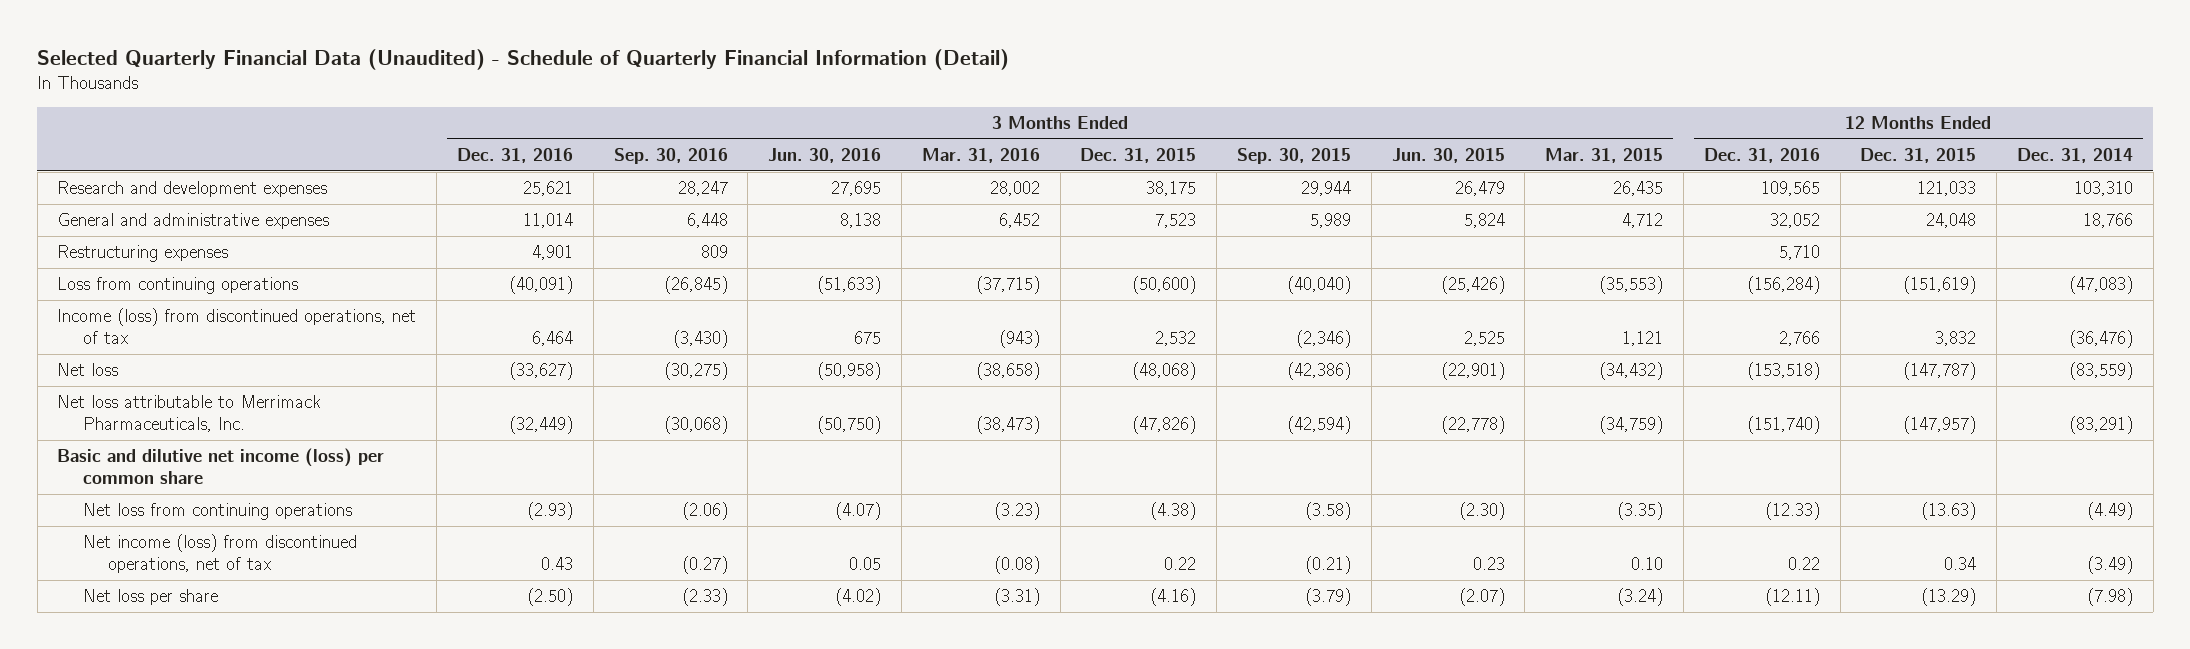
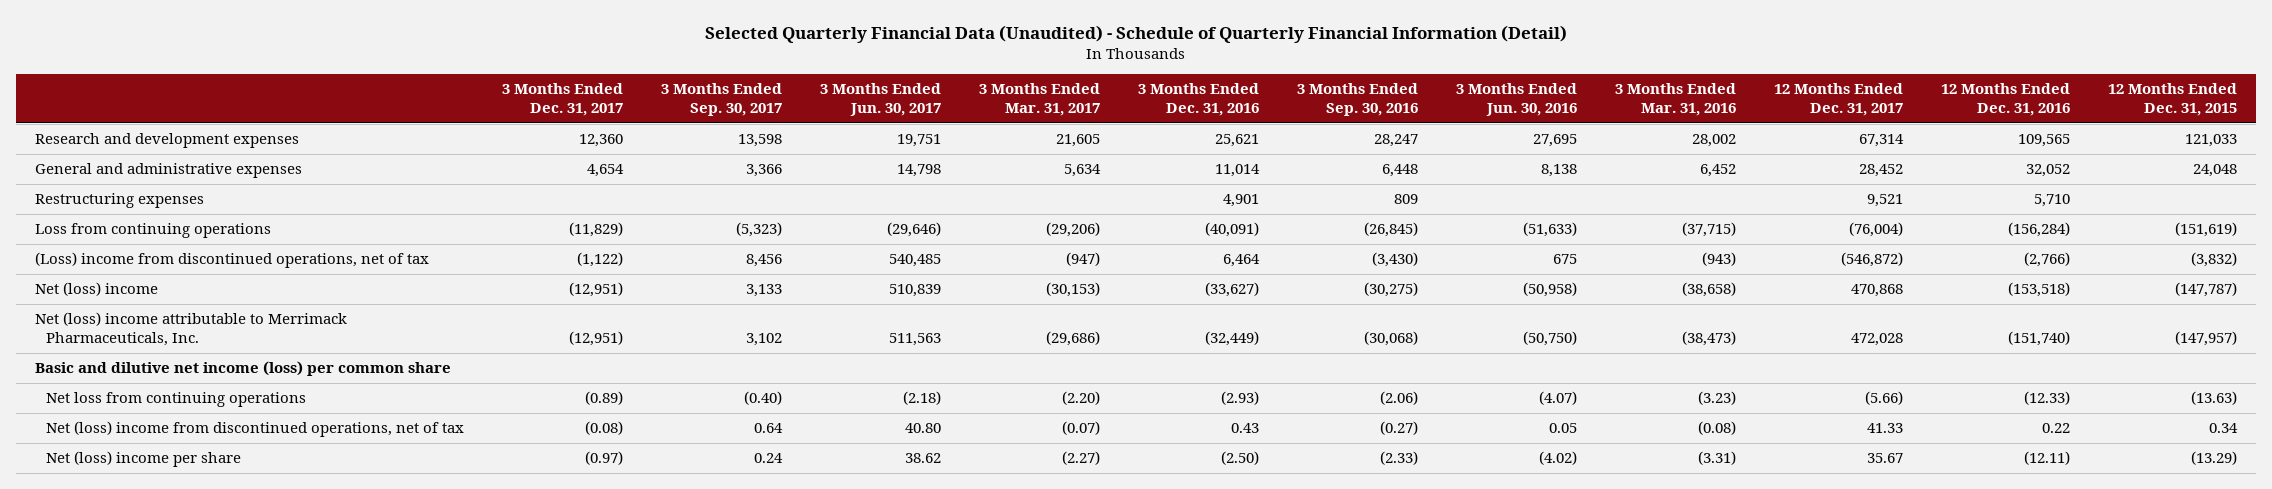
[1080,147,1197,163] Dec. 31, 2015 -> none
[1237,147,1352,164] Sep. 30, 2015 -> none
[1391,147,1505,163] Jun. 30, 2015 -> none
[1545,147,1664,163] Mar. 31, 2015 -> none
[2016,147,2133,163] Dec. 31, 2014 -> none
none -> [502,83,624,116] 3 Months Ended Dec. 31, 2017
none -> [661,83,783,116] 3 Months Ended Sep. 30, 2017
none -> [820,83,942,116] 3 Months Ended Jun. 30, 2017
none -> [979,83,1101,116] 3 Months Ended Mar. 31, 2017
none -> [1773,83,1903,116] 12 Months Ended Dec. 31, 2017
[57,308,417,344] Income (loss) from discontinued operations, net of tax -> [34,252,429,269] (Loss) income from discontinued operations, net of tax
[1778,330,1820,346] 2,766 -> [2023,252,2070,268] (2,766)
[1935,330,1977,346] 3,832 -> [2190,252,2237,268] (3,832)
[57,363,119,377] Net loss -> [34,282,158,297] Net (loss) income
[57,395,322,432] Net loss attributable to Merrimack Pharmaceuticals, Inc. -> [34,312,347,347] Net (loss) income attributable to Merrimack Pharmaceuticals, Inc.
[82,534,357,573] Net income (loss) from discontinued operations, net of tax -> [46,421,465,438] Net (loss) income from discontinued operations, net of tax
[82,589,218,606] Net loss per share -> [46,451,242,468] Net (loss) income per share

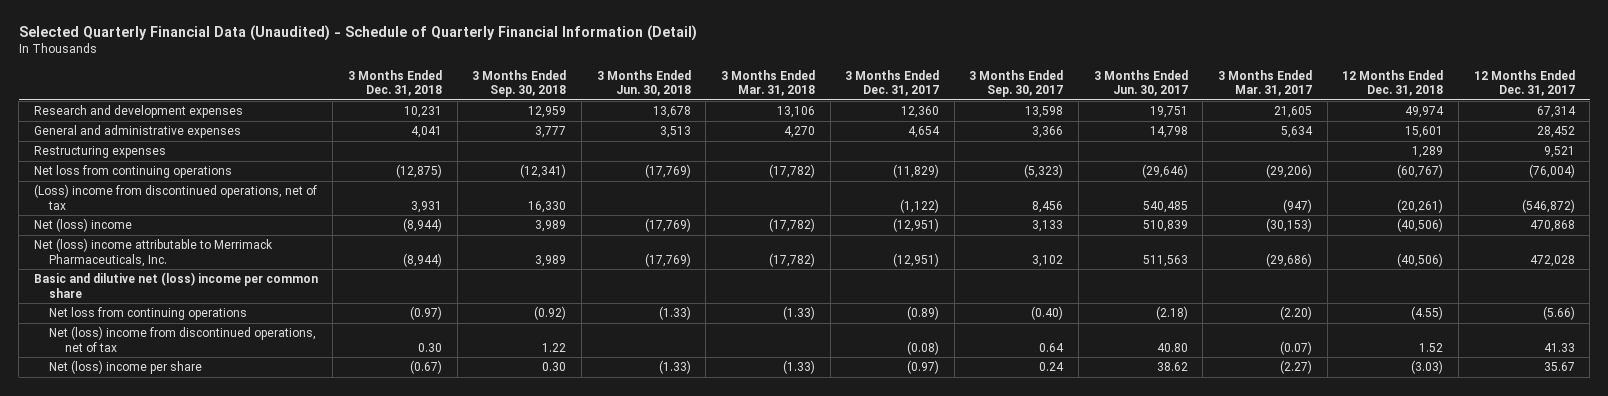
[1138,83,1260,116] 3 Months Ended Dec. 31, 2016 -> none
[1297,83,1419,116] 3 Months Ended Sep. 30, 2016 -> none
[1456,83,1578,116] 3 Months Ended Jun. 30, 2016 -> none
[1614,83,1736,116] 3 Months Ended Mar. 31, 2016 -> none
[1940,83,2070,116] 12 Months Ended Dec. 31, 2016 -> none
[2107,83,2237,116] 12 Months Ended Dec. 31, 2015 -> none
none -> [347,69,442,97] 3 Months Ended Dec. 31, 2018
none -> [472,69,567,98] 3 Months Ended Sep. 30, 2018
none -> [596,69,691,97] 3 Months Ended Jun. 30, 2018
none -> [720,69,815,97] 3 Months Ended Mar. 31, 2018
none -> [1342,69,1444,97] 12 Months Ended Dec. 31, 2018
[34,223,271,239] Loss from continuing operations -> [33,165,232,179] Net loss from continuing operations
[34,361,451,377] Basic and dilutive net income (loss) per common share -> [33,272,318,298] Basic and dilutive net (loss) income per common share

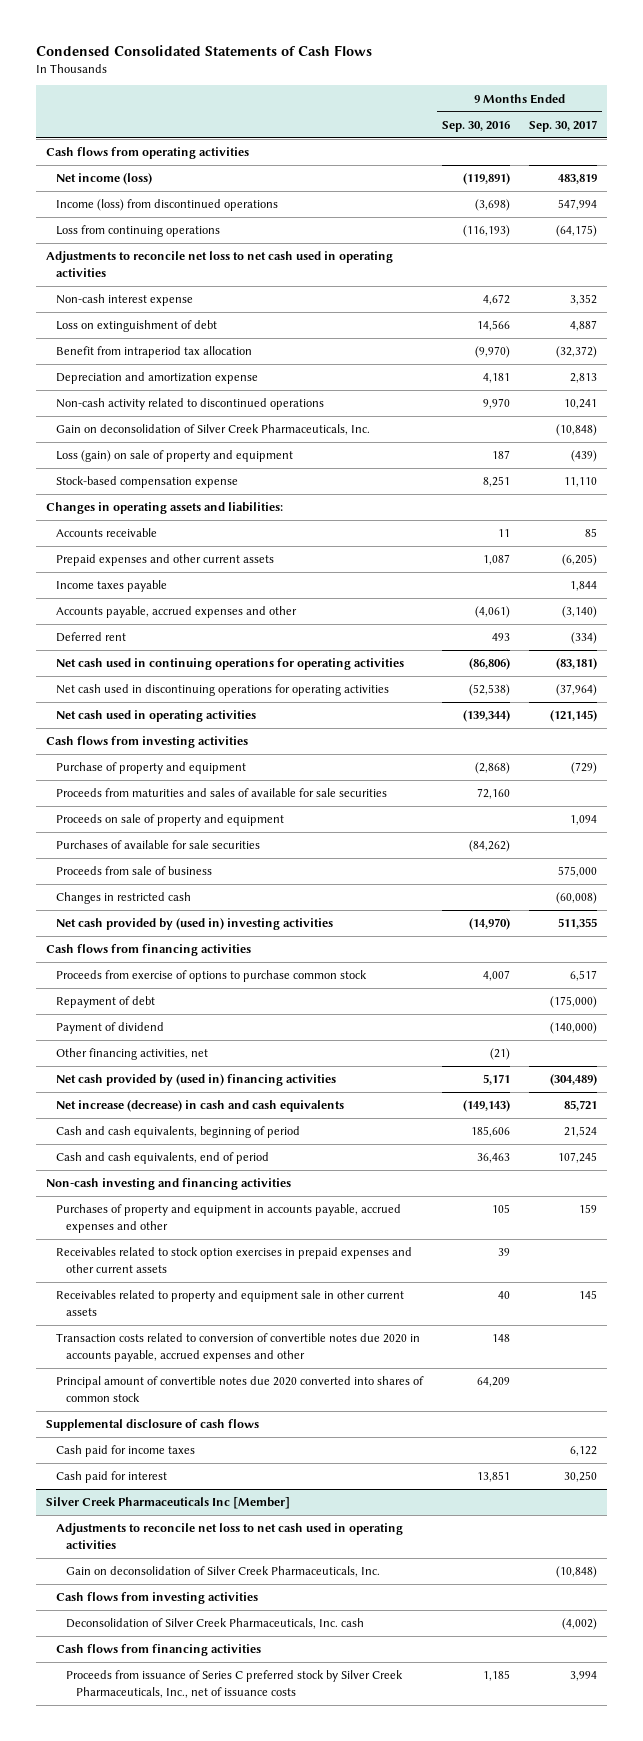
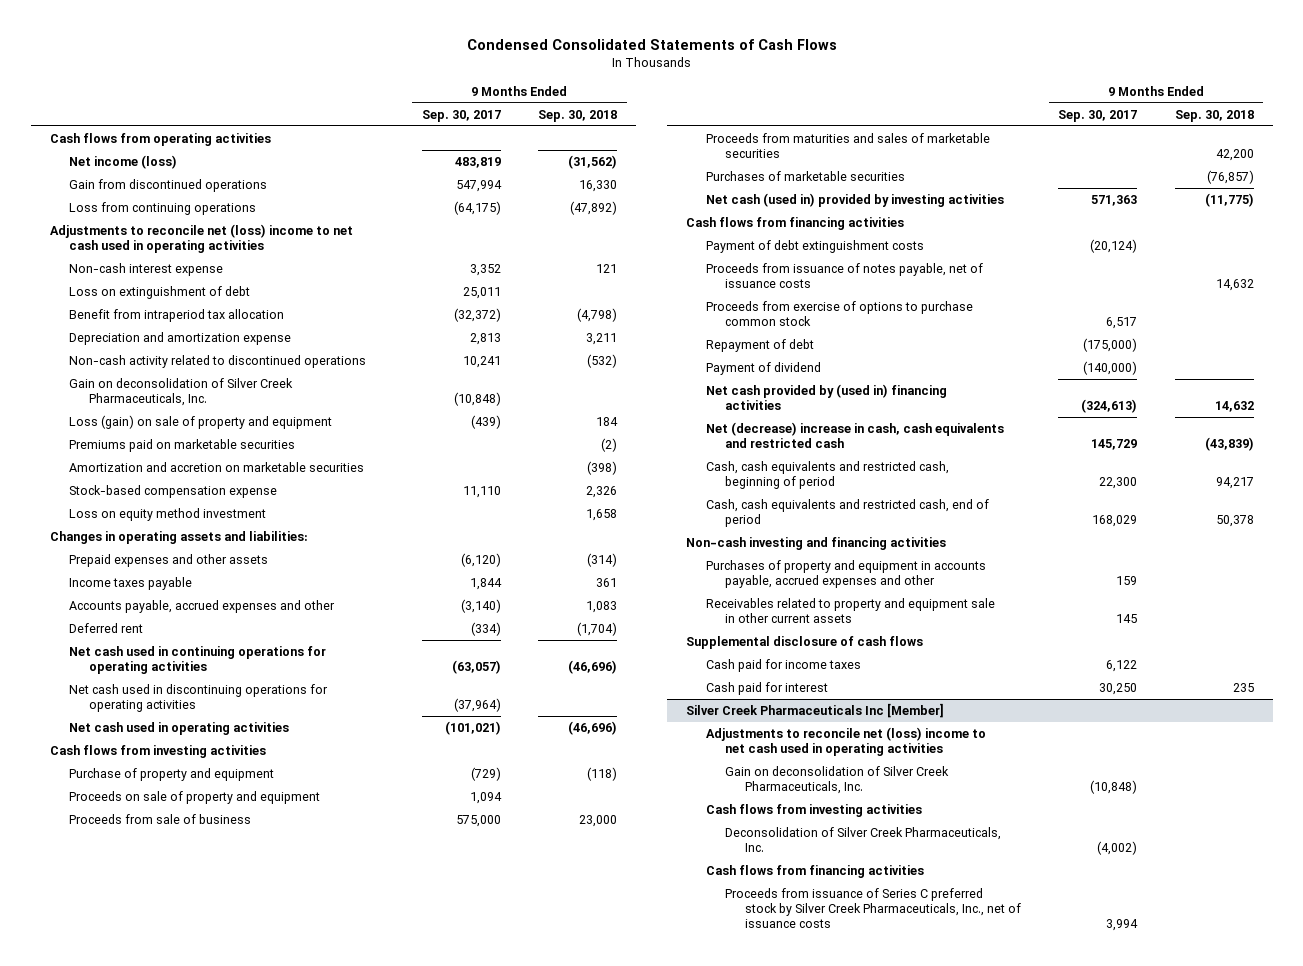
[442,120,511,132] Sep. 30, 2016 -> none
none -> [538,109,618,122] Sep. 30, 2018
[55,199,278,212] Income (loss) from discontinued operations -> [69,178,268,192] Gain from discontinued operations
[45,251,393,277] Adjustments to reconcile net loss to net cash used in operating activities -> [49,223,353,253] Adjustments to reconcile net (loss) income to net cash used in operating activities
[570,320,598,332] 4,887 -> [462,286,501,299] 25,011
none -> [69,438,296,452] Premiums paid on marketable securities
none -> [69,461,365,472] Amortization and accretion on marketable securities
none -> [69,507,267,521] Loss on equity method investment
[55,528,157,538] Accounts receivable -> none
[55,554,274,567] Prepaid expenses and other current assets -> [69,553,269,567] Prepaid expenses and other assets
[562,554,598,567] (6,205) -> [460,552,501,567] (6,120)
[556,658,598,671] (83,181) -> [451,659,501,674] (63,057)
[550,710,598,723] (121,145) -> [444,720,501,735] (101,021)
[55,788,387,798] Proceeds from maturities and sales of available for sale securities -> none
[55,840,260,850] Purchases of available for sale securities -> none
[55,892,191,905] Changes in restricted cash -> none
none -> [705,132,990,158] Proceeds from maturities and sales of marketable securities
none -> [705,170,905,181] Purchases of marketable securities
[55,918,333,931] Net cash provided by (used in) investing activities -> [705,192,1004,207] Net cash (used in) provided by investing activities
[558,918,598,930] 511,355 -> [1091,194,1138,206] 571,363
none -> [705,239,924,253] Payment of debt extinguishment costs
none -> [705,262,983,288] Proceeds from issuance of notes payable, net of issuance costs
[55,1048,208,1061] Other financing activities, net -> none
[550,1074,598,1087] (304,489) -> [1081,398,1138,413] (324,613)
[55,1100,344,1113] Net increase (decrease) in cash and cash equivalents -> [705,421,1004,448] Net (decrease) increase in cash, cash equivalents and restricted cash
[564,1100,598,1112] 85,721 -> [1091,438,1138,450] 145,729
[55,1126,300,1139] Cash and cash equivalents, beginning of period -> [705,460,949,489] Cash, cash equivalents and restricted cash, beginning of period
[564,1126,598,1138] 21,524 -> [1099,476,1138,489] 22,300
[55,1152,269,1165] Cash and cash equivalents, end of period -> [705,498,989,527] Cash, cash equivalents and restricted cash, end of period
[558,1152,598,1164] 107,245 -> [1092,514,1138,527] 168,029
[55,1247,412,1273] Receivables related to stock option exercises in prepaid expenses and other current assets -> none
[55,1333,420,1362] Transaction costs related to conversion of convertible notes due 2020 in accounts payable, accrued expenses and other -> none
[55,1376,424,1402] Principal amount of convertible notes due 2020 converted into shares of common stock -> none
[55,1523,403,1549] Adjustments to reconcile net loss to net cash used in operating activities -> [705,726,986,756] Adjustments to reconcile net (loss) income to net cash used in operating activities
[65,1618,364,1630] Deconsolidation of Silver Creek Pharmaceuticals, Inc. cash -> [725,826,1002,852] Deconsolidation of Silver Creek Pharmaceuticals, Inc.

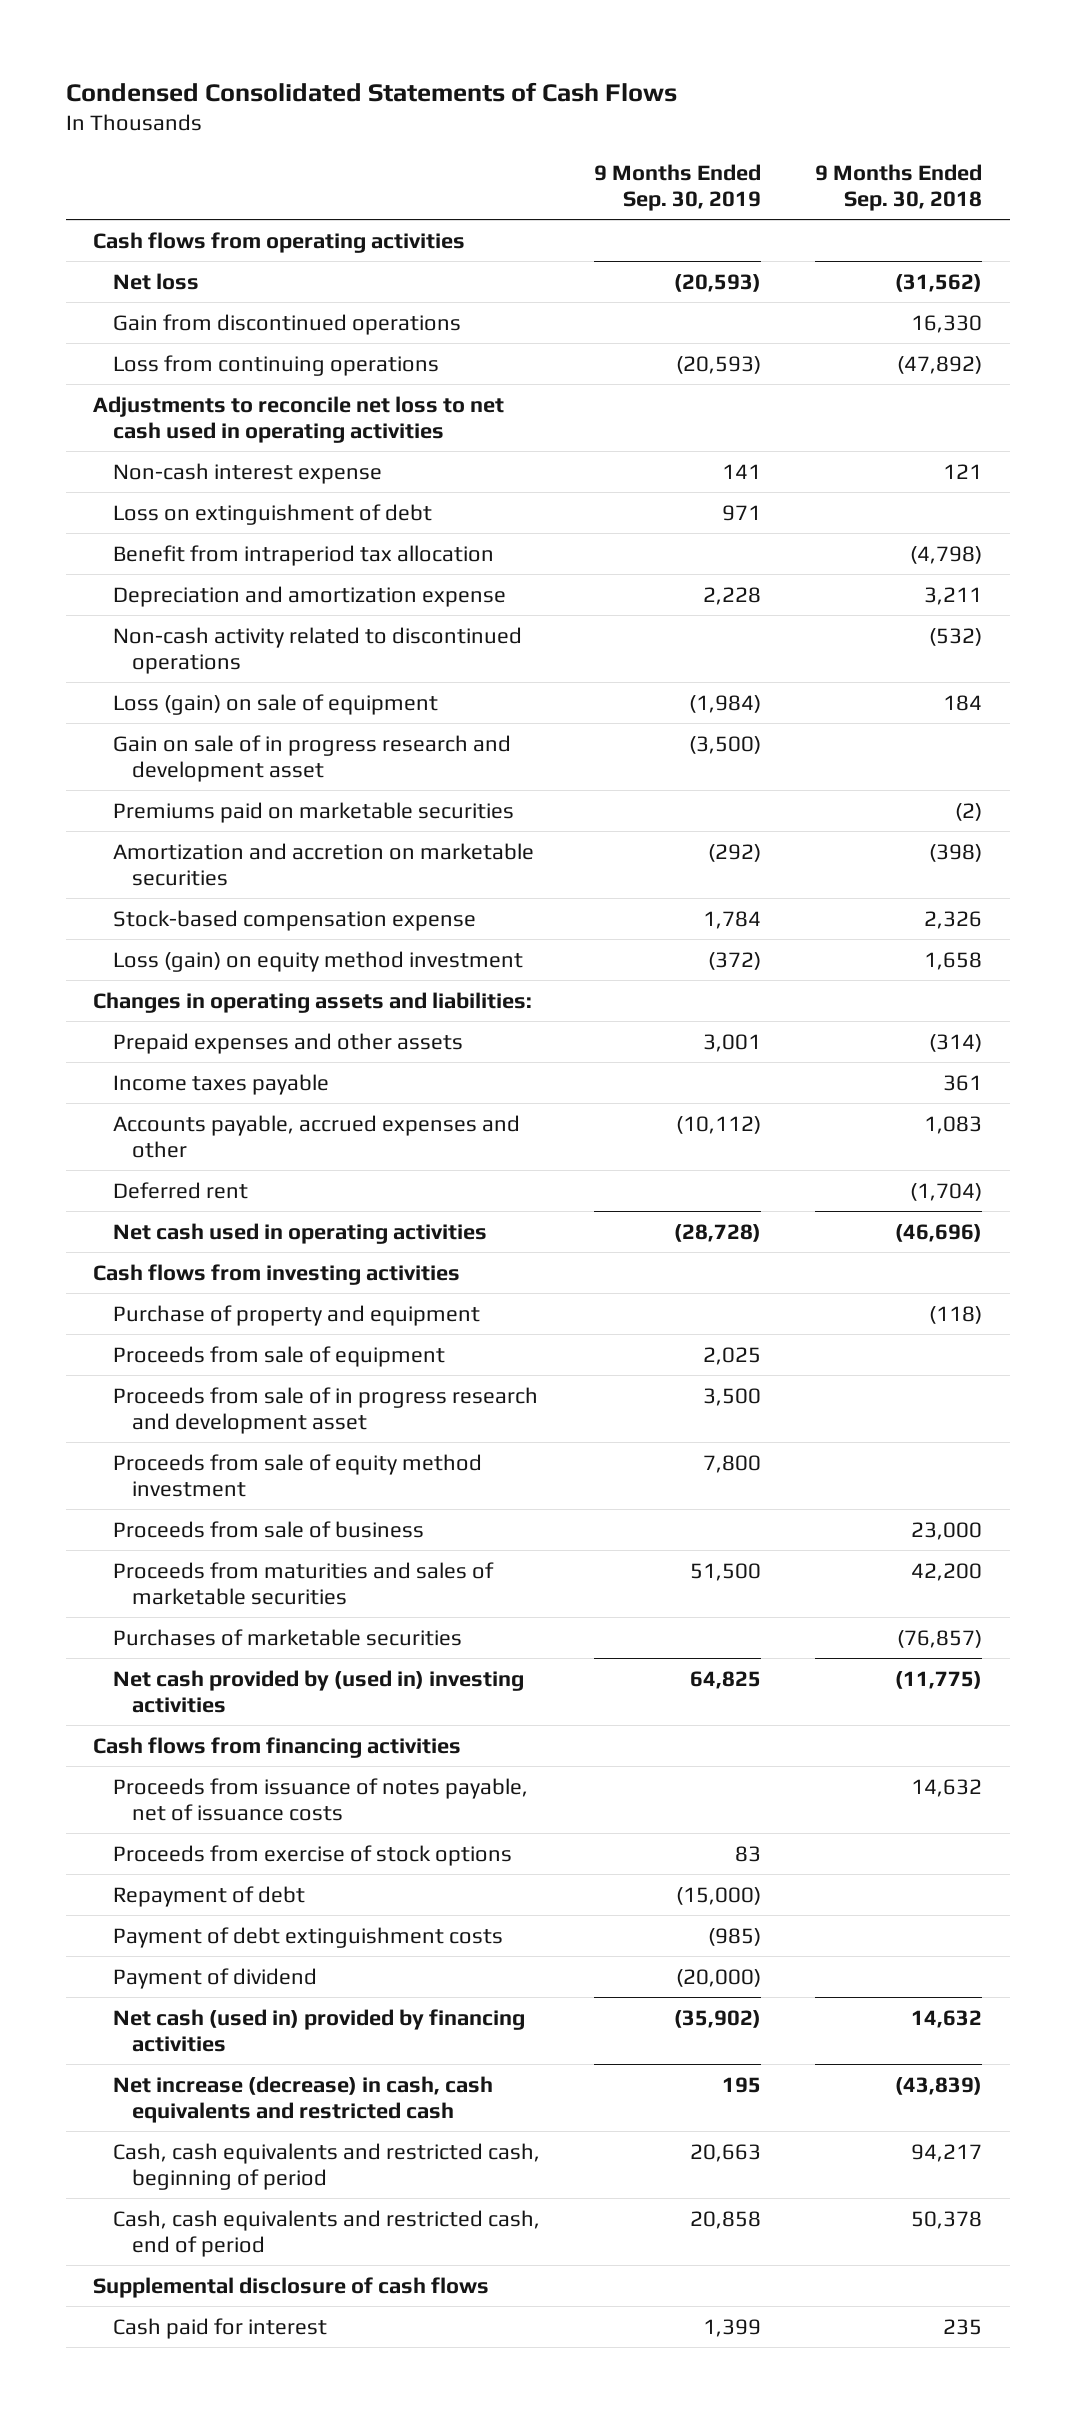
[421,109,501,122] Sep. 30, 2017 -> none
none -> [594,164,762,212] 9 Months Ended Sep. 30, 2019
[69,154,178,169] Net income (loss) -> [112,272,199,290] Net loss
[49,223,353,253] Adjustments to reconcile net (loss) income to net cash used in operating activities -> [93,395,505,443] Adjustments to reconcile net loss to net cash used in operating activities
[69,377,294,406] Gain on deconsolidation of Silver Creek Pharmaceuticals, Inc. -> none
[69,414,333,429] Loss (gain) on sale of property and equipment -> [112,693,438,715] Loss (gain) on sale of equipment
none -> [112,734,511,782] Gain on sale of in progress research and development asset
[69,507,267,521] Loss on equity method investment -> [112,950,523,972] Loss (gain) on equity method investment
[69,645,327,674] Net cash used in continuing operations for operating activities -> none
[69,683,329,712] Net cash used in discontinuing operations for operating activities -> none
[69,790,321,804] Proceeds on sale of property and equipment -> [112,1345,445,1367] Proceeds from sale of equipment
none -> [112,1386,538,1434] Proceeds from sale of in progress research and development asset
none -> [112,1453,482,1497] Proceeds from sale of equity method investment
[705,192,1004,207] Net cash (used in) provided by investing activities -> [112,1669,524,1713] Net cash provided by (used in) investing activities
[705,300,973,326] Proceeds from exercise of options to purchase common stock -> [112,1844,512,1866] Proceeds from exercise of stock options
[705,239,924,253] Payment of debt extinguishment costs -> [112,1926,503,1948] Payment of debt extinguishment costs
[705,383,947,410] Net cash provided by (used in) financing activities -> [112,2008,525,2052] Net cash (used in) provided by financing activities
[705,421,1004,448] Net (decrease) increase in cash, cash equivalents and restricted cash -> [112,2075,493,2123] Net increase (decrease) in cash, cash equivalents and restricted cash
[686,536,947,550] Non-cash investing and financing activities -> none
[705,559,986,588] Purchases of property and equipment in accounts payable, accrued expenses and other -> none
[705,597,995,623] Receivables related to property and equipment sale in other current assets -> none
[705,658,861,672] Cash paid for income taxes -> none
[686,702,945,718] Silver Creek Pharmaceuticals Inc [Member] -> none
[705,726,986,756] Adjustments to reconcile net (loss) income to net cash used in operating activities -> none
[725,765,950,794] Gain on deconsolidation of Silver Creek Pharmaceuticals, Inc. -> none
[705,803,922,817] Cash flows from investing activities -> none
[725,826,1002,852] Deconsolidation of Silver Creek Pharmaceuticals, Inc. -> none
[705,864,924,878] Cash flows from financing activities -> none
[725,887,1021,928] Proceeds from issuance of Series C preferred stock by Silver Creek Pharmaceuticals, Inc., net of issuance costs -> none

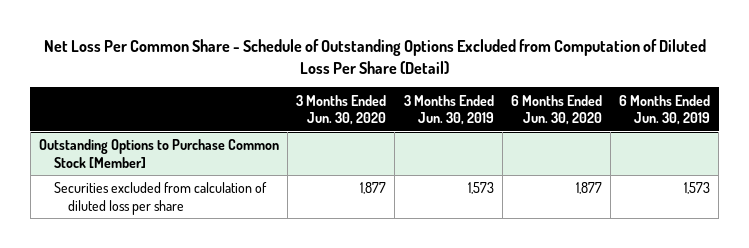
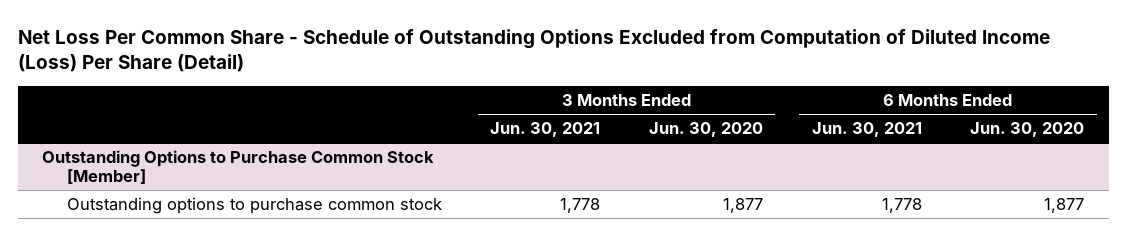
[43,38,706,74] Net Loss Per Common Share - Schedule of Outstanding Options Excluded from Computation of Diluted Loss Per Share (Detail) -> [18,28,1051,73] Net Loss Per Common Share - Schedule of Outstanding Options Excluded from Computation of Diluted Income (Loss) Per Share (Detail)
[403,94,494,125] 3 Months Ended Jun. 30, 2019 -> none
[619,94,711,125] 6 Months Ended Jun. 30, 2019 -> none
none -> [490,122,601,138] Jun. 30, 2021
none -> [811,122,922,138] Jun. 30, 2021
[53,182,267,215] Securities excluded from calculation of diluted loss per share -> [66,197,442,215] Outstanding options to purchase common stock

